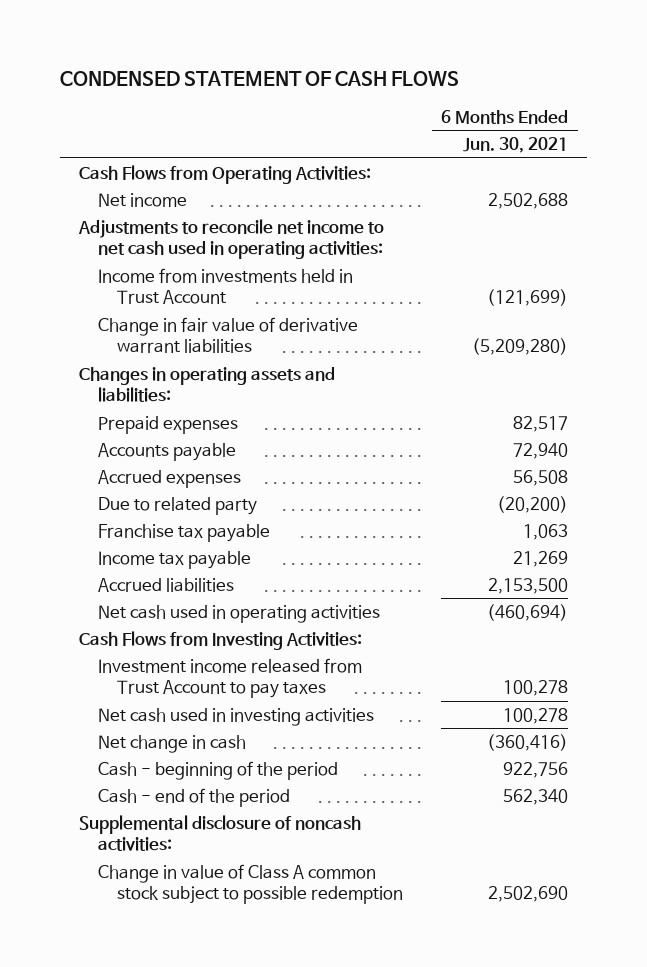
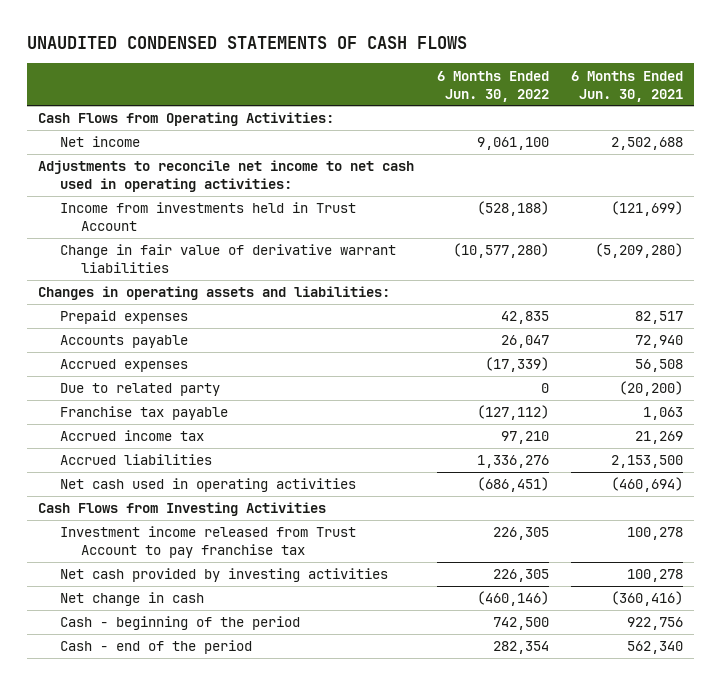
[59,71,459,87] CONDENSED STATEMENT OF CASH FLOWS -> [27,36,468,50] UNAUDITED CONDENSED STATEMENTS OF CASH FLOWS
none -> [436,70,549,102] 6 Months Ended Jun. 30, 2022
[97,550,251,569] Income tax payable -> [59,430,204,442] Accrued income tax
[78,630,362,650] Cash Flows from Investing Activities: -> [38,502,327,517] Cash Flows from Investing Activities
[97,657,362,699] Investment income released from Trust Account to pay taxes -> [59,526,356,559] Investment income released from Trust Account to pay franchise tax
[97,707,374,726] Net cash used in investing activities -> [59,568,388,583] Net cash provided by investing activities
[78,814,361,852] Supplemental disclosure of noncash activities: -> none
[97,863,403,905] Change in value of Class A common stock subject to possible redemption -> none

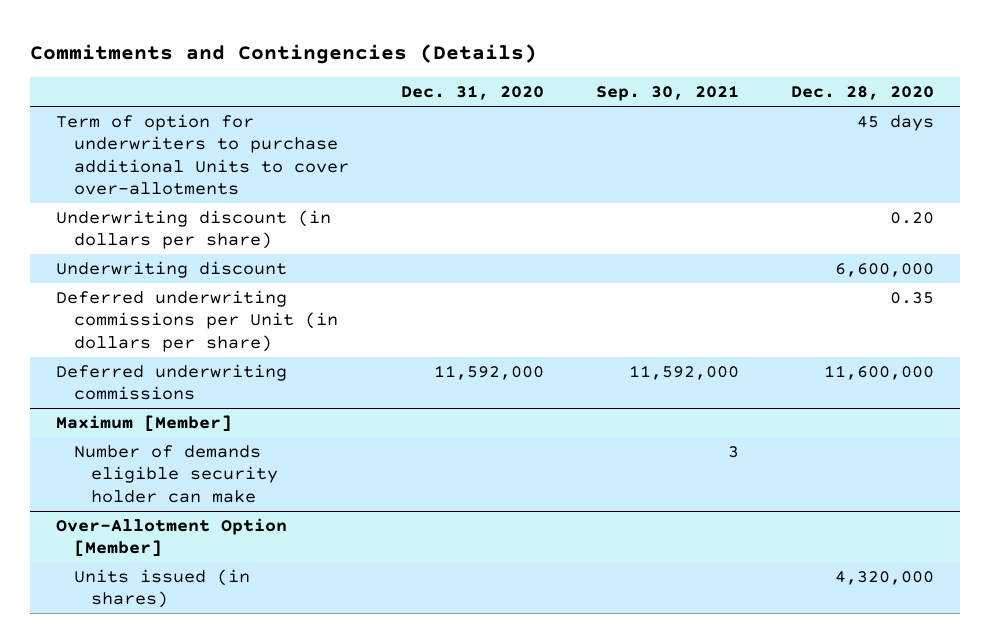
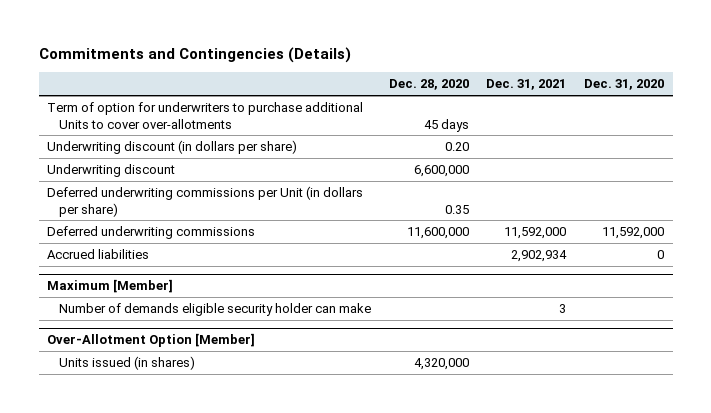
[595,85,739,102] Sep. 30, 2021 -> none
none -> [486,79,567,91] Dec. 31, 2021
none -> [47,248,150,259] Accrued liabilities

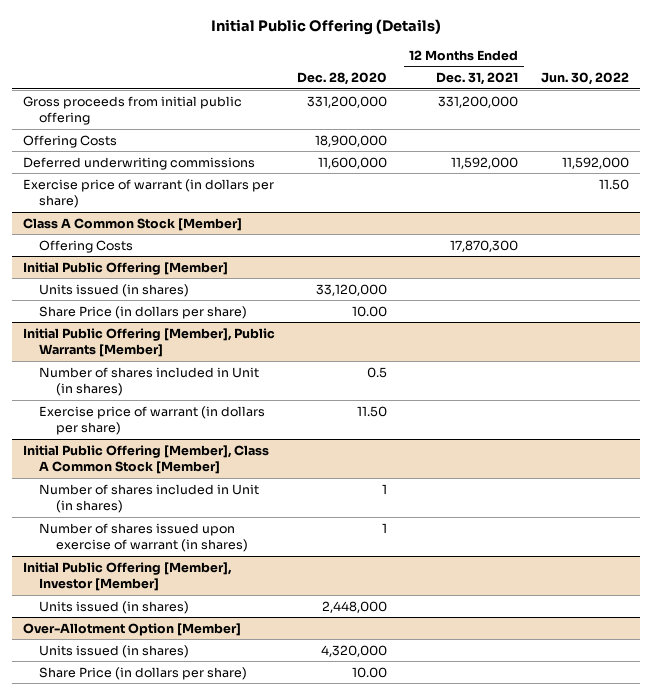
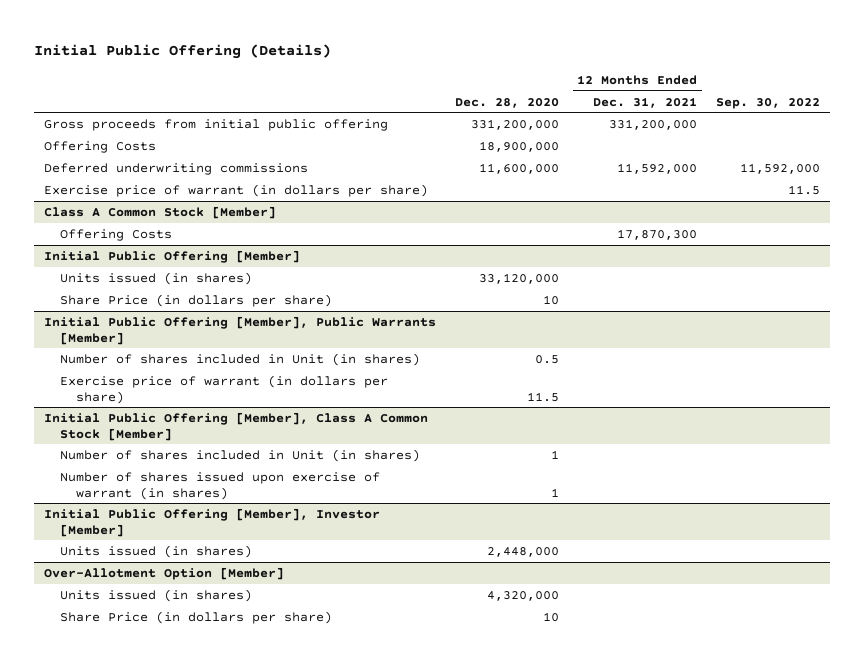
[540,72,629,86] Jun. 30, 2022 -> none
none -> [716,97,821,109] Sep. 30, 2022
[352,305,388,317] 10.00 -> [542,294,559,305] 10
[357,405,388,417] 11.50 -> [526,391,559,402] 11.5
[352,666,388,678] 10.00 -> [542,611,559,622] 10

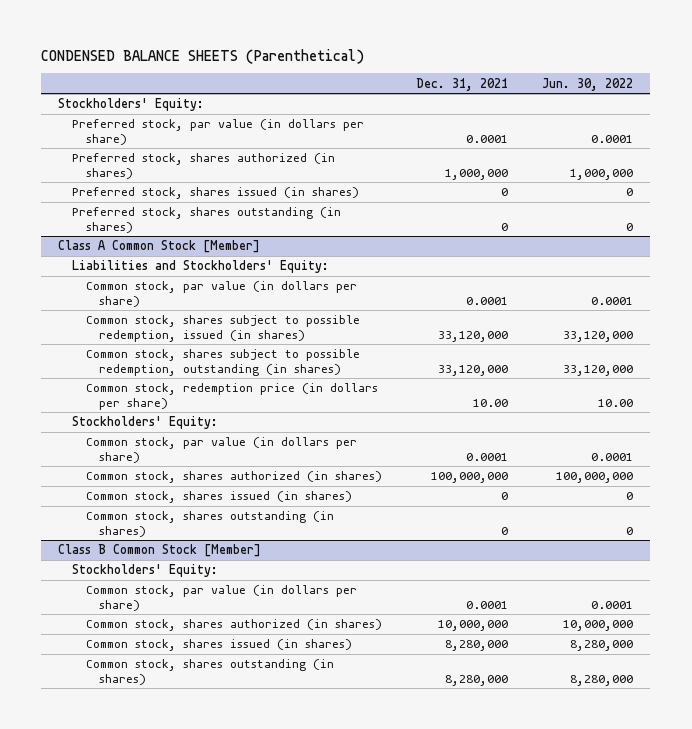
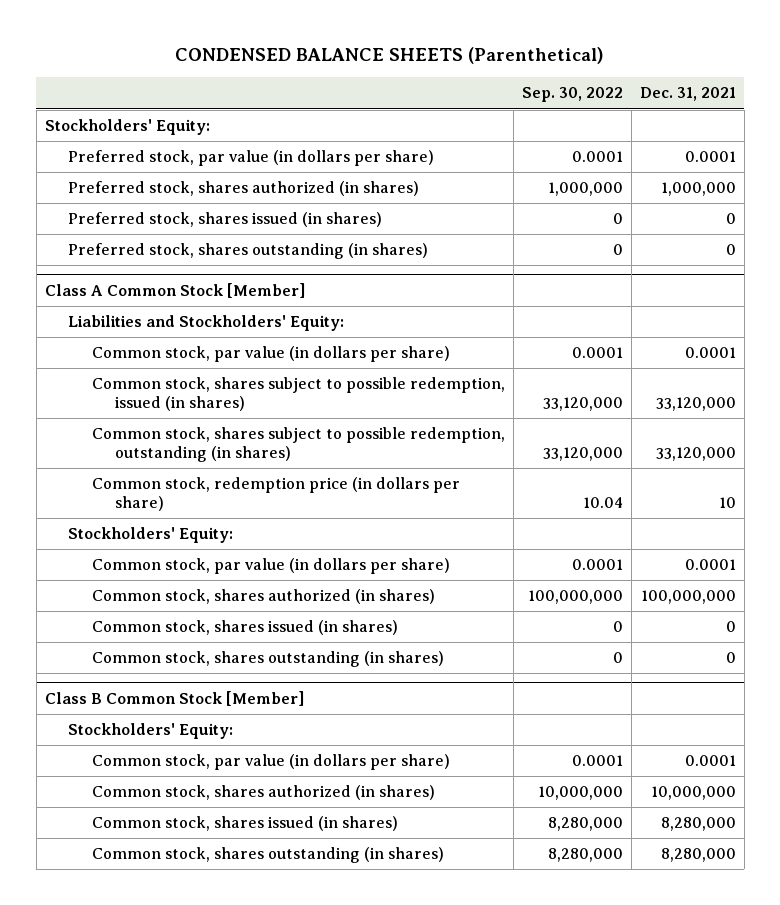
[542,77,634,91] Jun. 30, 2022 -> none
none -> [521,87,623,103] Sep. 30, 2022
[472,398,508,407] 10.00 -> [718,496,736,508] 10

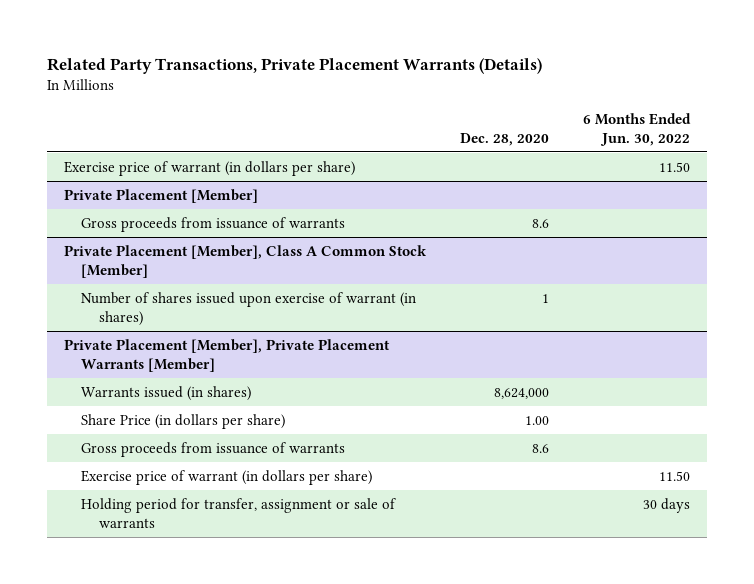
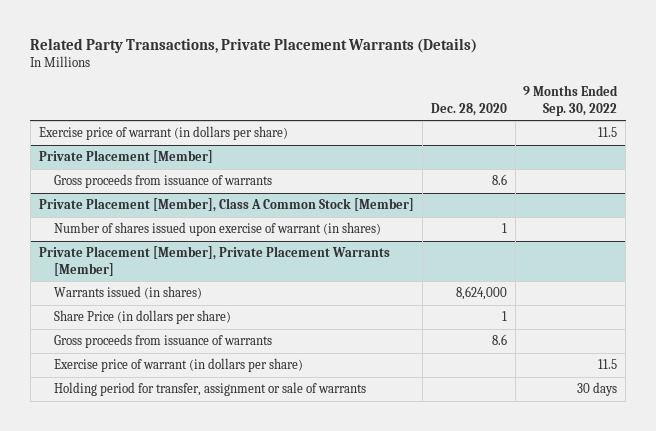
[582,112,691,146] 6 Months Ended Jun. 30, 2022 -> none
none -> [523,85,619,116] 9 Months Ended Sep. 30, 2022
[525,415,550,425] 1.00 -> [501,311,507,322] 1

